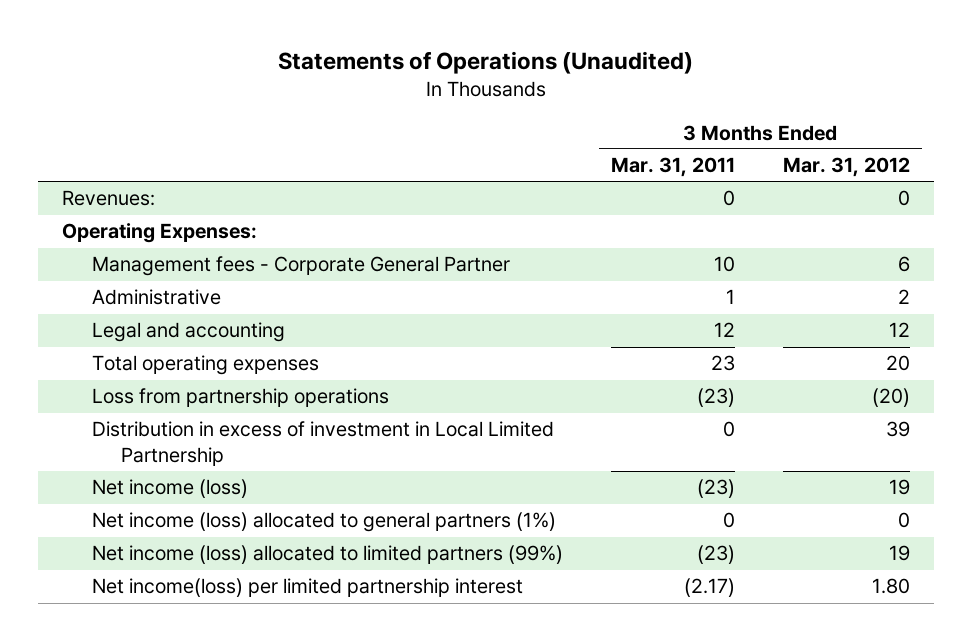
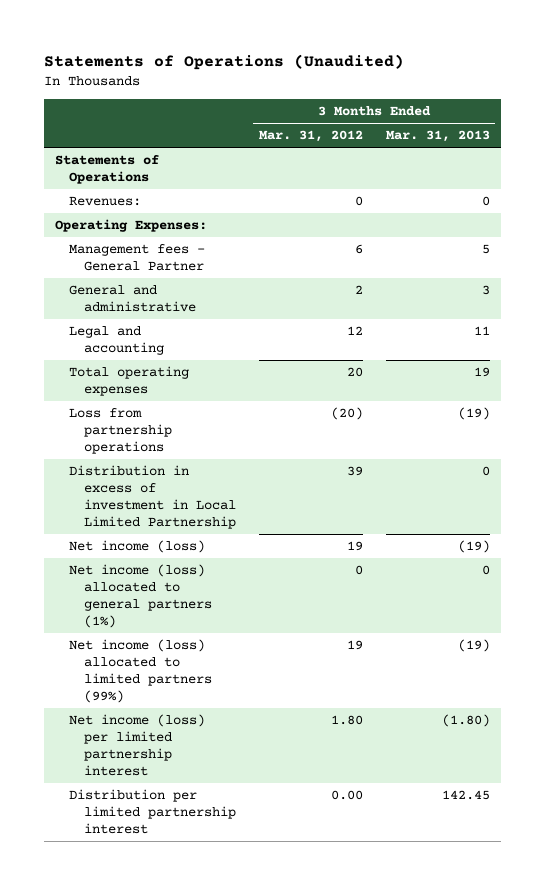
[610,157,735,178] Mar. 31, 2011 -> none
none -> [385,130,490,143] Mar. 31, 2013
none -> [55,155,160,185] Statements of Operations
[91,256,510,277] Management fees - Corporate General Partner -> [69,244,206,272] Management fees - General Partner
[91,289,221,306] Administrative -> [69,285,196,313] General and administrative
[91,578,523,598] Net income(loss) per limited partnership interest -> [69,714,206,777] Net income (loss) per limited partnership interest
none -> [69,789,236,835] Distribution per limited partnership interest

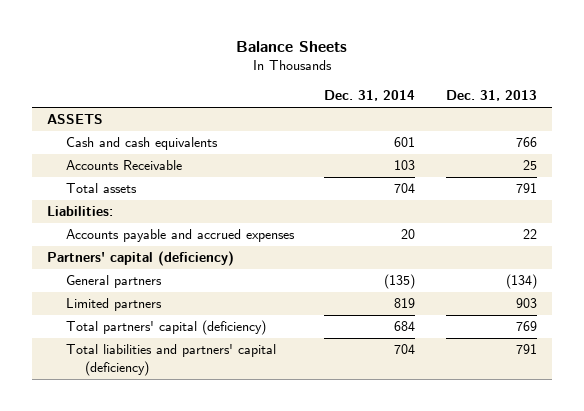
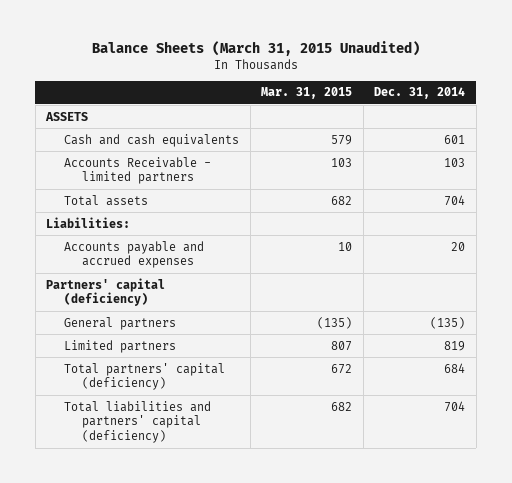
[235,41,347,53] Balance Sheets -> [91,41,420,57] Balance Sheets (March 31, 2015 Unaudited)
[445,90,537,102] Dec. 31, 2013 -> none
none -> [261,87,353,100] Mar. 31, 2015
[65,160,182,171] Accounts Receivable -> [64,156,212,185] Accounts Receivable - limited partners

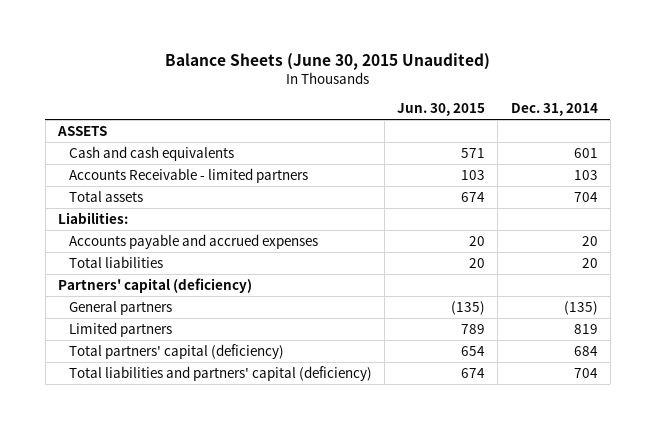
[91,41,420,57] Balance Sheets (March 31, 2015 Unaudited) -> [164,52,490,70] Balance Sheets (June 30, 2015 Unaudited)
[261,87,353,100] Mar. 31, 2015 -> none
none -> [397,102,486,116] Jun. 30, 2015
none -> [69,255,164,268] Total liabilities

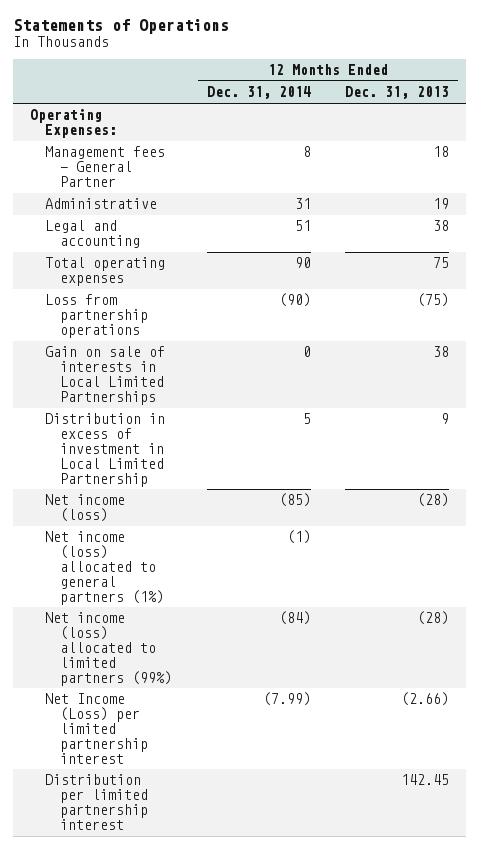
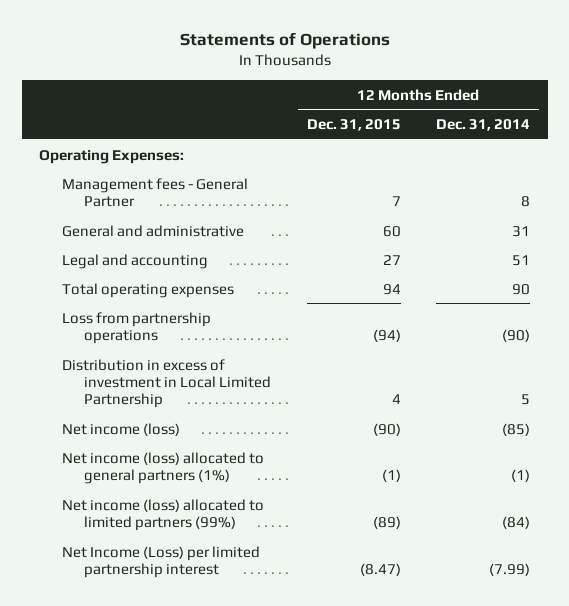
[345,86,450,100] Dec. 31, 2013 -> none
none -> [306,118,401,131] Dec. 31, 2015
[45,198,158,210] Administrative -> [61,224,244,237] General and administrative
[45,346,166,405] Gain on sale of interests in Local Limited Partnerships -> none
[45,774,149,830] Distribution per limited partnership interest -> none

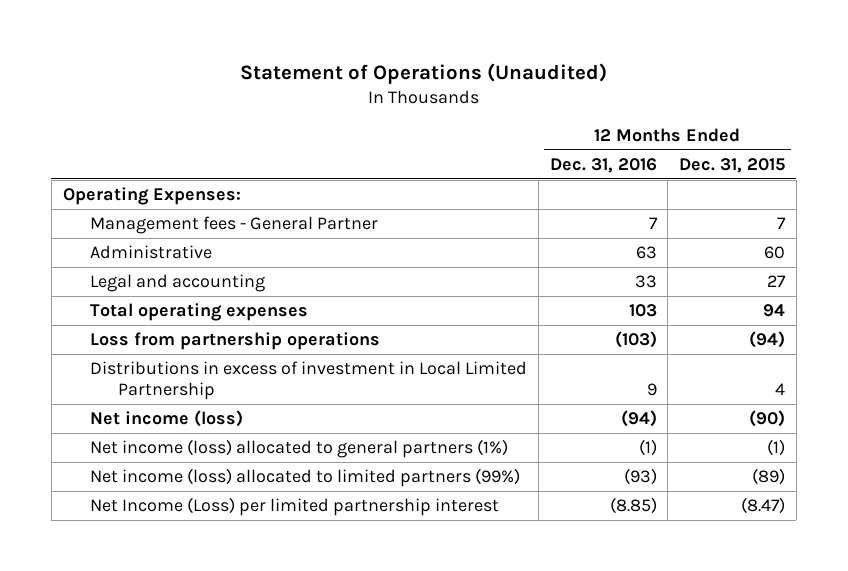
[179,31,390,49] Statements of Operations -> [239,62,607,84] Statement of Operations (Unaudited)
[435,118,530,131] Dec. 31, 2014 -> none
none -> [549,157,657,173] Dec. 31, 2016
[61,224,244,237] General and administrative -> [90,245,213,260] Administrative
[61,358,272,409] Distribution in excess of investment in Local Limited Partnership -> [90,361,528,401] Distributions in excess of investment in Local Limited Partnership

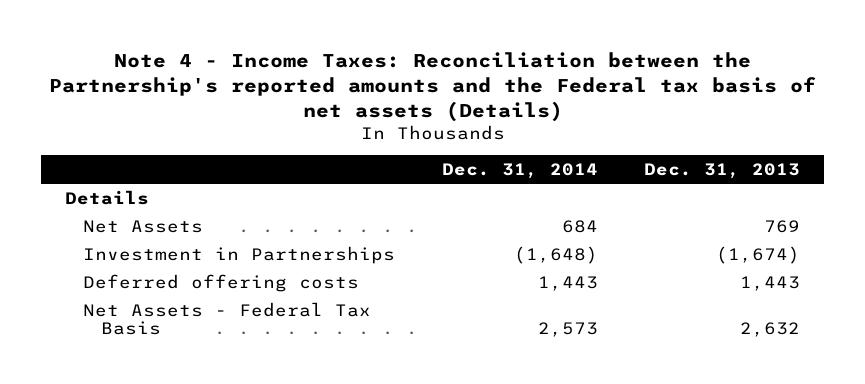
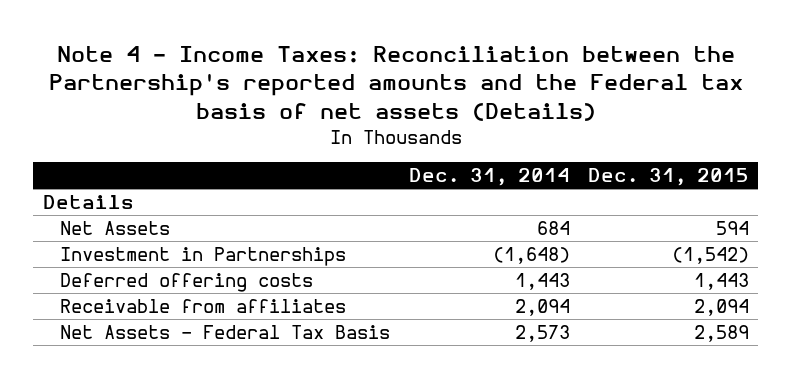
[644,162,801,179] Dec. 31, 2013 -> none
none -> [588,168,750,187] Dec. 31, 2015
none -> [60,299,347,314] Receivable from affiliates

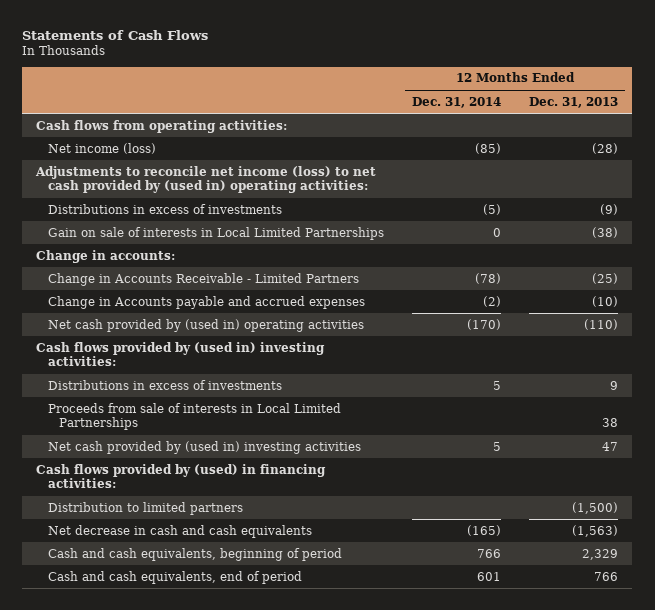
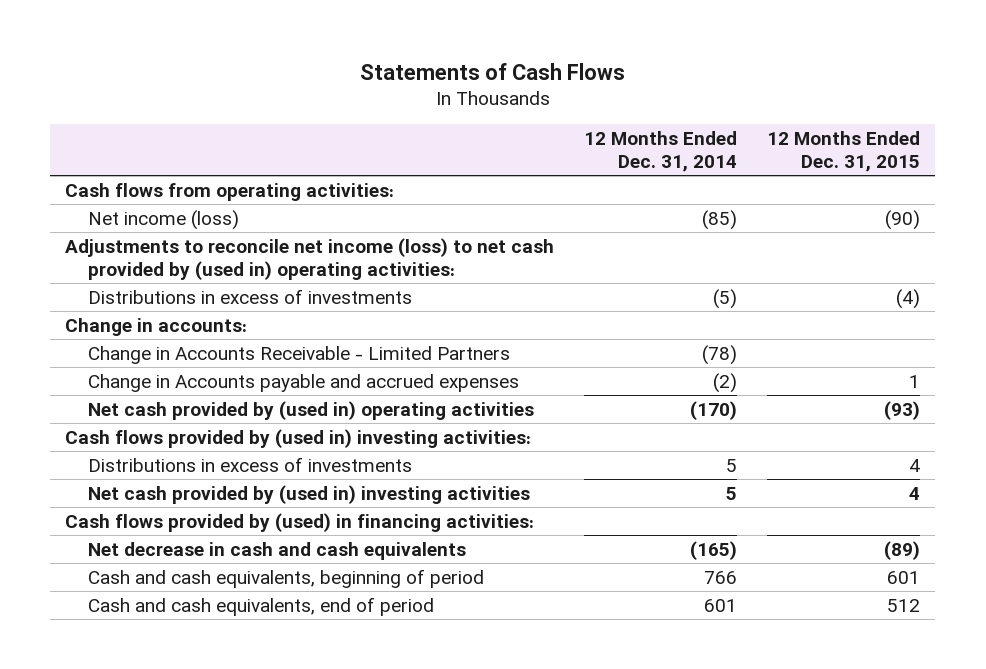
[529,96,619,108] Dec. 31, 2013 -> none
none -> [767,130,921,173] 12 Months Ended Dec. 31, 2015
[47,226,384,240] Gain on sale of interests in Local Limited Partnerships -> none
[47,402,341,431] Proceeds from sale of interests in Local Limited Partnerships -> none
[47,501,243,515] Distribution to limited partners -> none

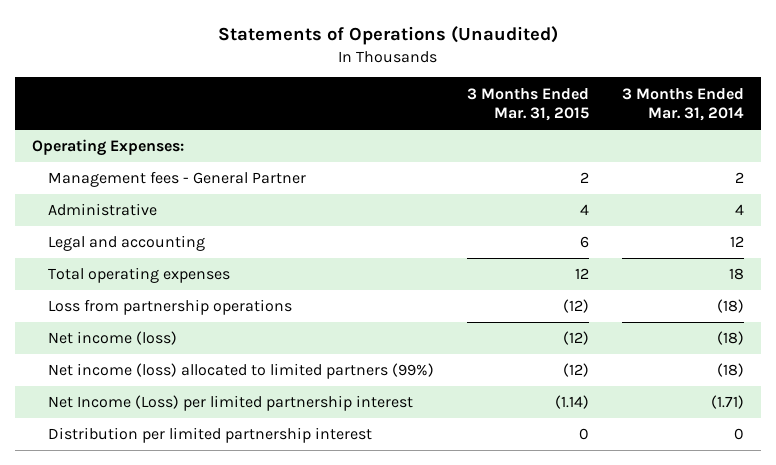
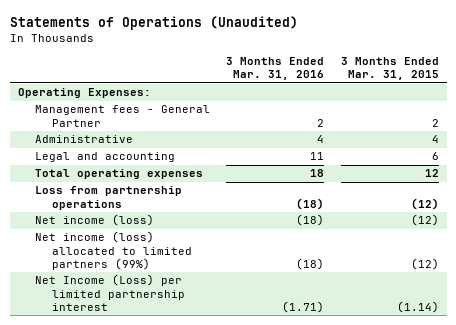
[622,87,745,122] 3 Months Ended Mar. 31, 2014 -> none
none -> [226,56,325,81] 3 Months Ended Mar. 31, 2016
[48,427,373,444] Distribution per limited partnership interest -> none

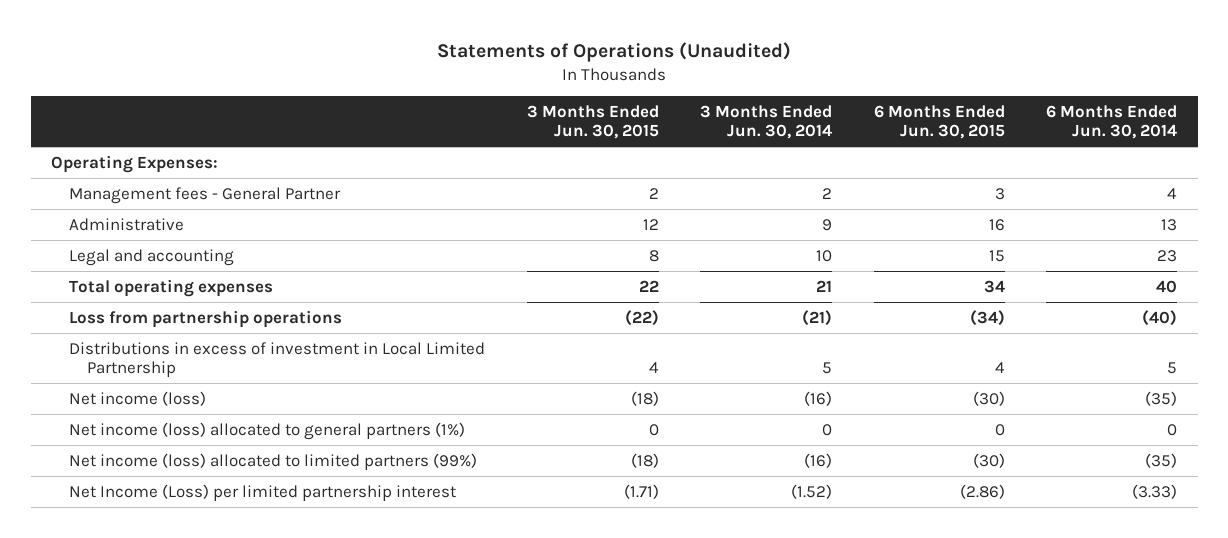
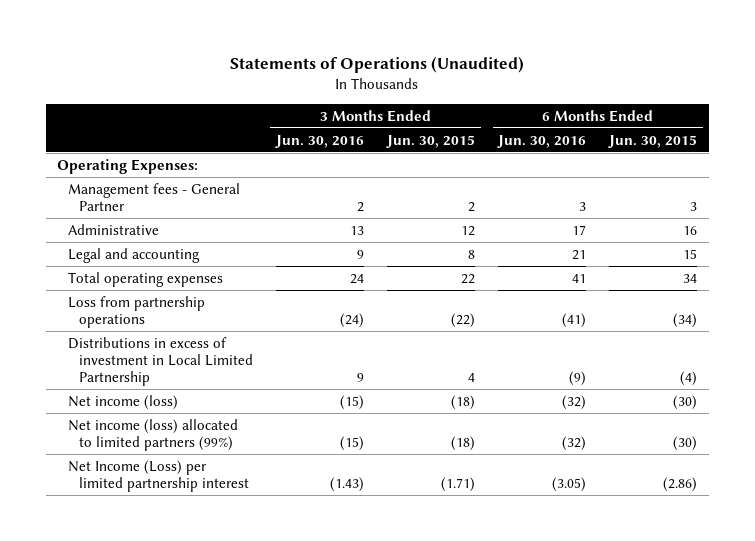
[700,104,833,140] 3 Months Ended Jun. 30, 2014 -> none
[1045,104,1177,140] 6 Months Ended Jun. 30, 2014 -> none
none -> [275,134,365,148] Jun. 30, 2016
none -> [497,134,587,148] Jun. 30, 2016
[994,362,1005,374] 4 -> [680,371,698,387] (4)
[69,421,466,440] Net income (loss) allocated to general partners (1%) -> none

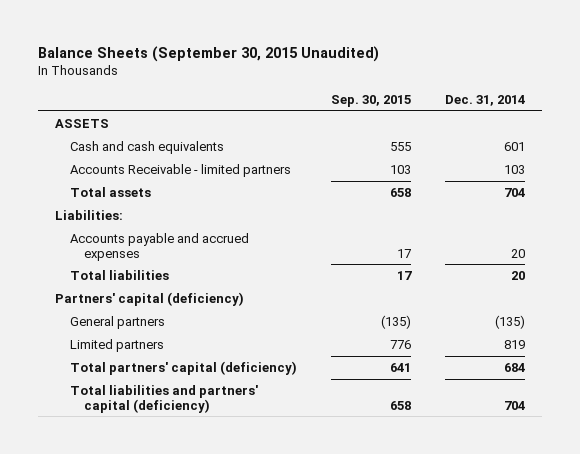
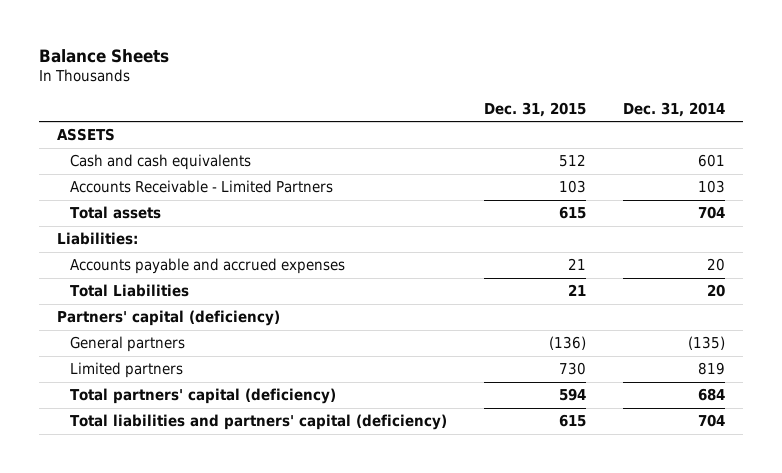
[38,46,380,63] Balance Sheets (September 30, 2015 Unaudited) -> [38,48,169,63] Balance Sheets
[330,95,411,108] Sep. 30, 2015 -> none
none -> [483,102,586,118] Dec. 31, 2015
[69,163,291,177] Accounts Receivable - limited partners -> [69,180,333,194] Accounts Receivable - Limited Partners
[69,269,169,280] Total liabilities -> [69,284,189,298] Total Liabilities

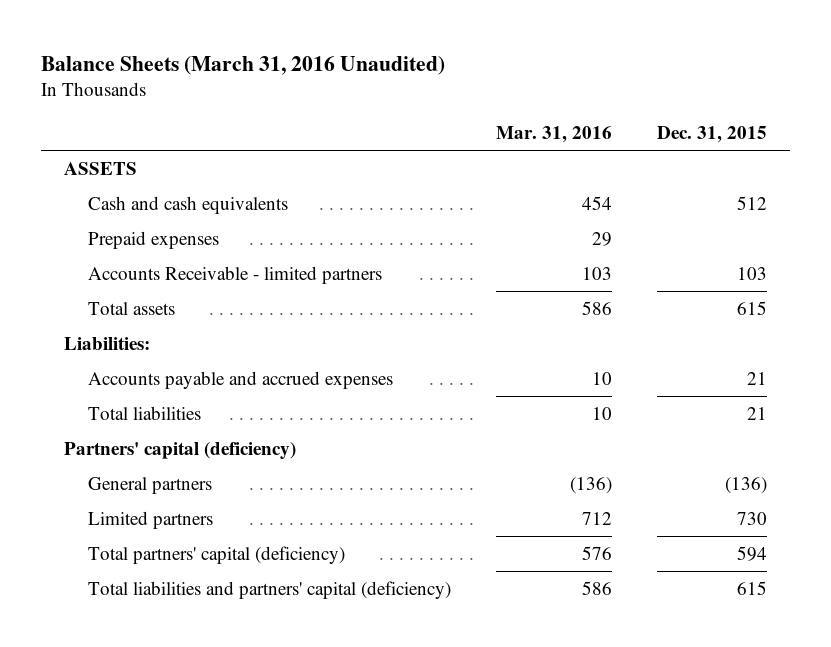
[38,48,169,63] Balance Sheets -> [41,55,446,75] Balance Sheets (March 31, 2016 Unaudited)
[622,102,725,118] Dec. 31, 2014 -> none
none -> [496,125,613,143] Mar. 31, 2016
none -> [88,230,220,249] Prepaid expenses
[69,180,333,194] Accounts Receivable - Limited Partners -> [88,265,383,284] Accounts Receivable - limited partners
[69,284,189,298] Total Liabilities -> [88,405,202,420] Total liabilities

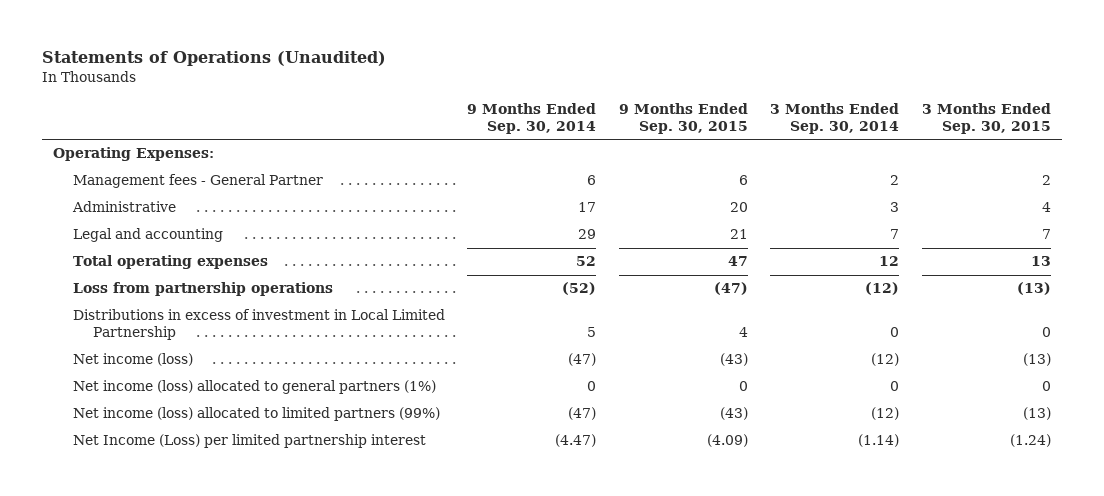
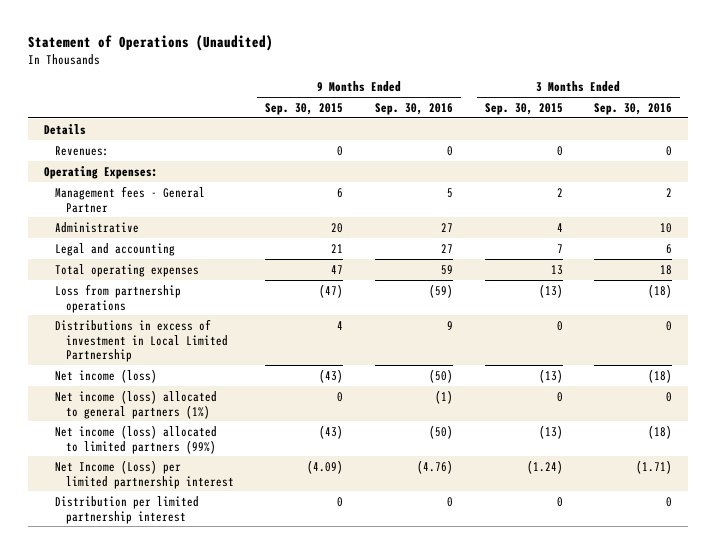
[41,51,386,67] Statements of Operations (Unaudited) -> [27,35,273,52] Statement of Operations (Unaudited)
[467,102,597,134] 9 Months Ended Sep. 30, 2014 -> none
[770,102,900,134] 3 Months Ended Sep. 30, 2014 -> none
none -> [375,103,454,116] Sep. 30, 2016
none -> [594,103,673,116] Sep. 30, 2016
none -> [43,123,86,135] Details
none -> [54,145,109,156] Revenues:
none -> [54,495,199,524] Distribution per limited partnership interest

